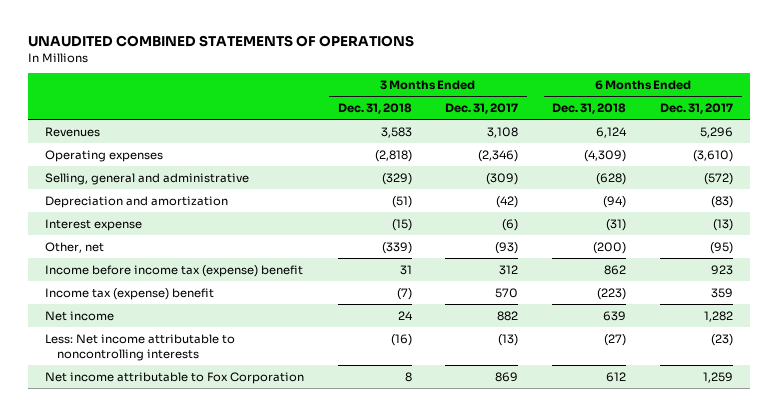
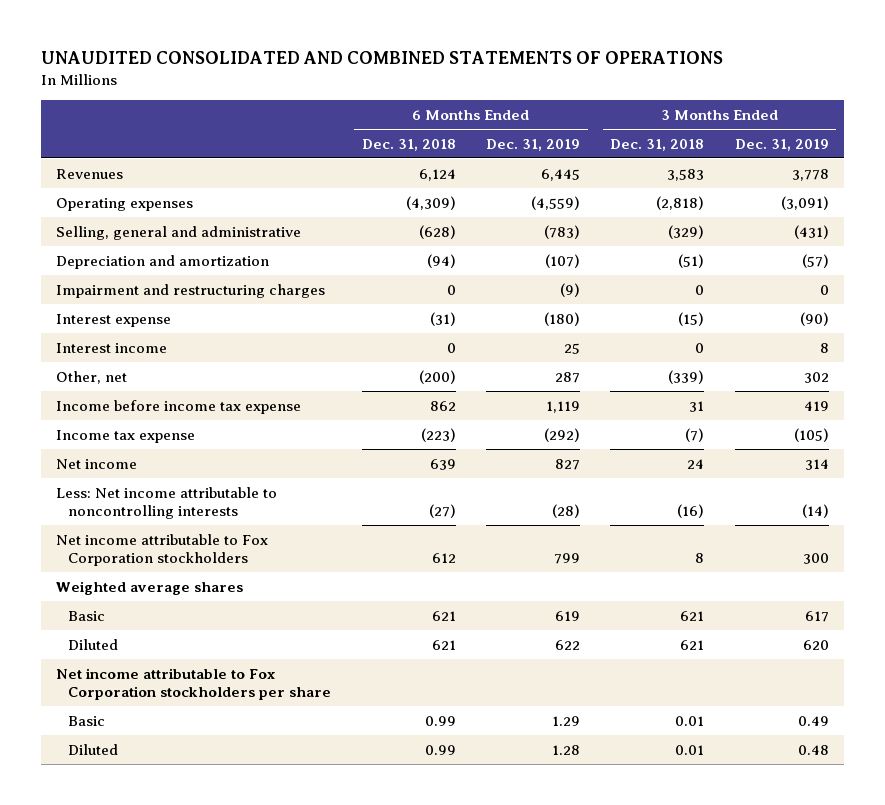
[27,34,414,47] UNAUDITED COMBINED STATEMENTS OF OPERATIONS -> [40,51,723,65] UNAUDITED CONSOLIDATED AND COMBINED STATEMENTS OF OPERATIONS
[445,103,519,115] Dec. 31, 2017 -> none
[660,103,734,115] Dec. 31, 2017 -> none
none -> [486,138,581,151] Dec. 31, 2019
none -> [734,138,829,151] Dec. 31, 2019
none -> [55,283,325,298] Impairment and restructuring charges
none -> [55,342,167,353] Interest income
[44,264,303,277] Income before income tax (expense) benefit -> [55,399,301,414] Income before income tax expense
[44,287,214,300] Income tax (expense) benefit -> [55,429,195,443] Income tax expense
[44,371,304,384] Net income attributable to Fox Corporation -> [55,533,268,567] Net income attributable to Fox Corporation stockholders
none -> [55,580,243,595] Weighted average shares
none -> [68,610,106,621] Basic
none -> [68,638,119,650] Diluted
none -> [55,667,332,701] Net income attributable to Fox Corporation stockholders per share
none -> [68,715,106,726] Basic
none -> [68,743,119,755] Diluted

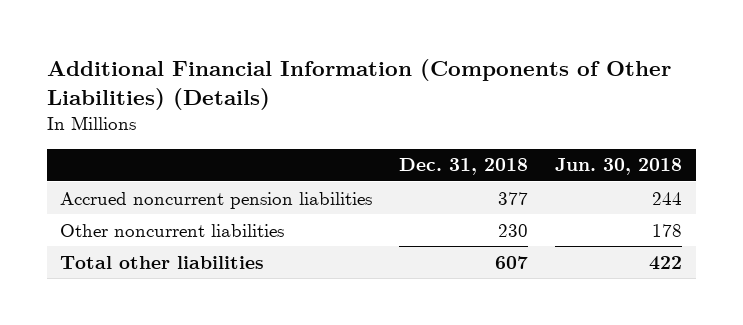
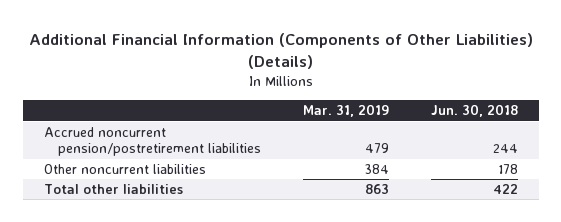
[399,158,529,176] Dec. 31, 2018 -> none
none -> [302,104,389,118] Mar. 31, 2019
[60,191,373,209] Accrued noncurrent pension liabilities -> [43,126,261,157] Accrued noncurrent pension/postretirement liabilities

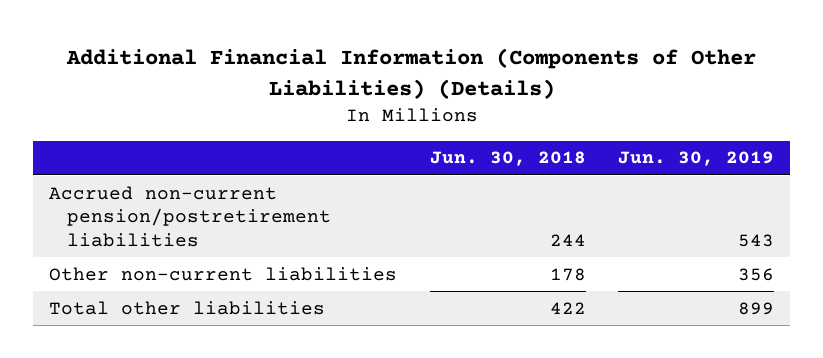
[302,104,389,118] Mar. 31, 2019 -> none
none -> [617,151,774,167] Jun. 30, 2019
[43,126,261,157] Accrued noncurrent pension/postretirement liabilities -> [49,185,331,248] Accrued non-current pension/postretirement liabilities
[43,163,206,174] Other noncurrent liabilities -> [49,266,398,281] Other non-current liabilities

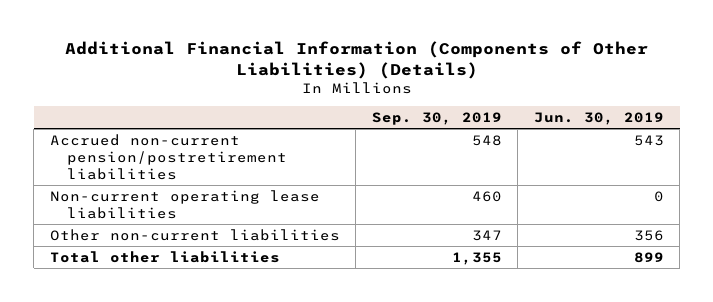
[429,151,586,167] Jun. 30, 2018 -> none
none -> [371,112,502,126] Sep. 30, 2019
none -> [49,189,320,219] Non-current operating lease liabilities

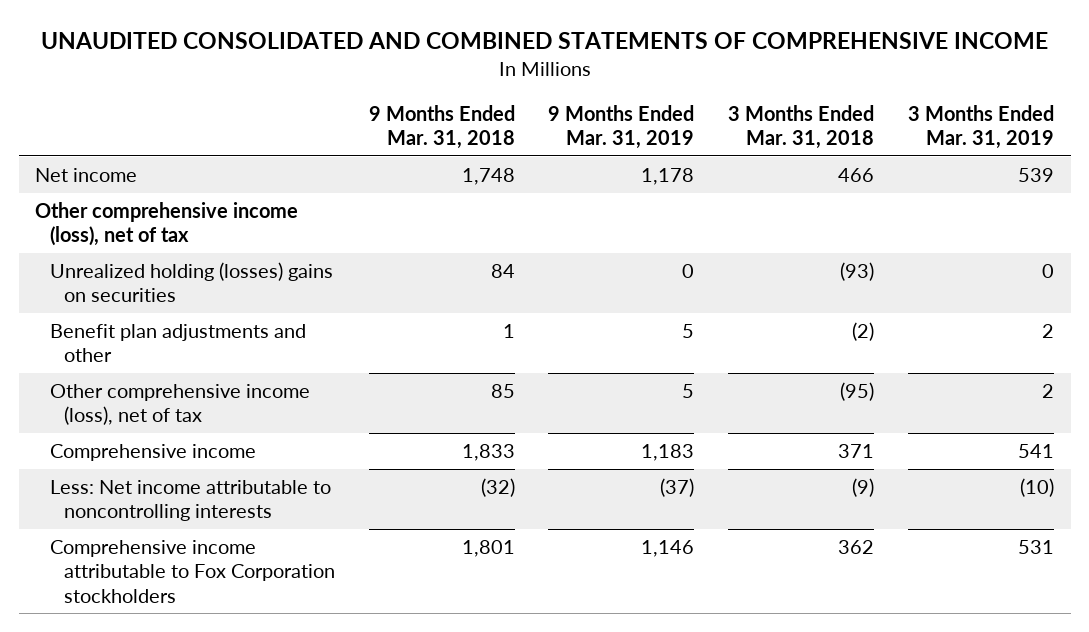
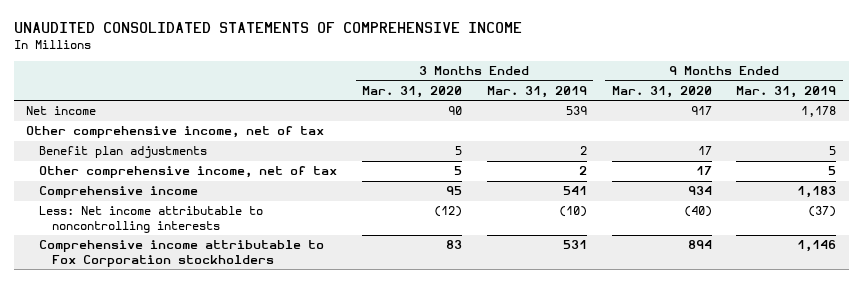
[40,32,1048,50] UNAUDITED CONSOLIDATED AND COMBINED STATEMENTS OF COMPREHENSIVE INCOME -> [14,21,523,33] UNAUDITED CONSOLIDATED STATEMENTS OF COMPREHENSIVE INCOME
[368,104,515,149] 9 Months Ended Mar. 31, 2018 -> none
[728,104,875,149] 3 Months Ended Mar. 31, 2018 -> none
none -> [361,85,462,98] Mar. 31, 2020
none -> [611,85,712,98] Mar. 31, 2020
[49,262,333,303] Unrealized holding (losses) gains on securities -> none
[35,202,299,247] Other comprehensive income (loss), net of tax -> [26,126,325,139] Other comprehensive income, net of tax
[49,324,306,363] Benefit plan adjustments and other -> [39,146,208,159] Benefit plan adjustments
[49,384,310,426] Other comprehensive income (loss), net of tax -> [39,166,338,179] Other comprehensive income, net of tax

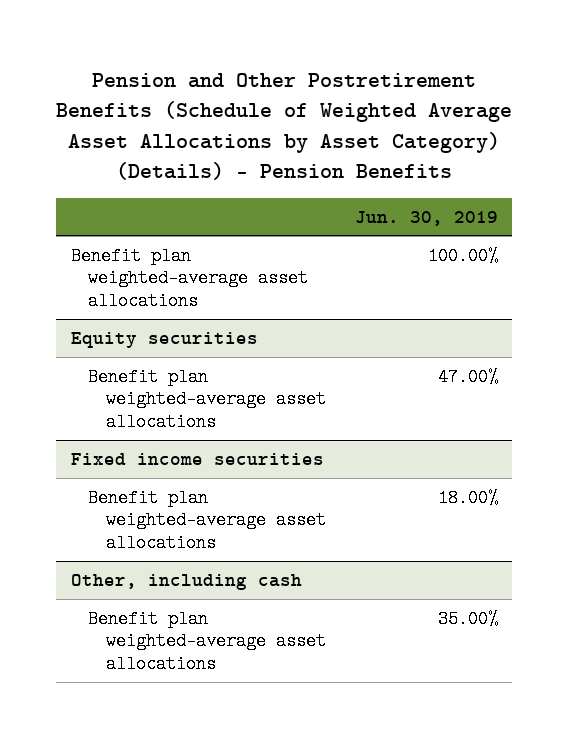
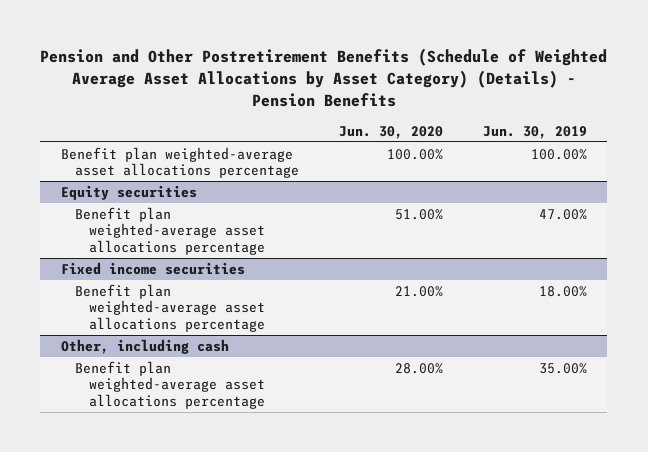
none -> [338,125,443,139] Jun. 30, 2020
[70,246,309,311] Benefit plan weighted-average asset allocations -> [60,146,299,179] Benefit plan weighted-average asset allocations percentage
[88,367,326,432] Benefit plan weighted-average asset allocations -> [74,206,265,255] Benefit plan weighted-average asset allocations percentage
[88,488,326,553] Benefit plan weighted-average asset allocations -> [74,283,265,332] Benefit plan weighted-average asset allocations percentage
[88,609,326,674] Benefit plan weighted-average asset allocations -> [74,360,265,409] Benefit plan weighted-average asset allocations percentage

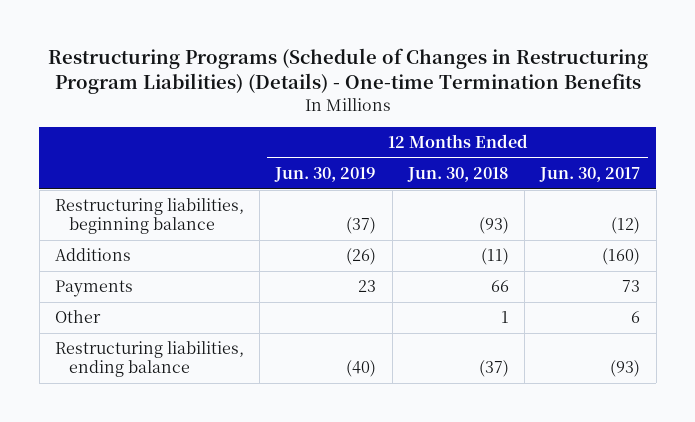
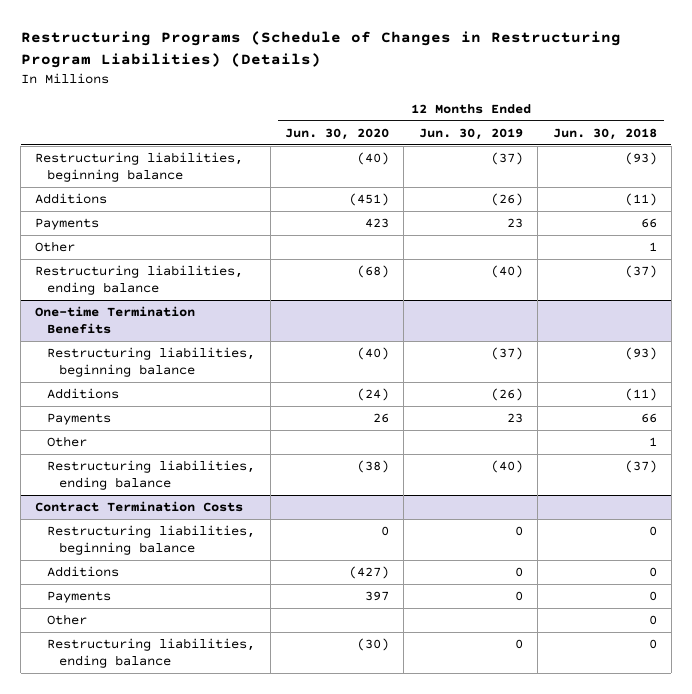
[47,48,648,95] Restructuring Programs (Schedule of Changes in Restructuring Program Liabilities) (Details) - One-time Termination Benefits -> [20,31,621,69] Restructuring Programs (Schedule of Changes in Restructuring Program Liabilities) (Details)
[539,167,641,183] Jun. 30, 2017 -> none
none -> [285,128,390,141] Jun. 30, 2020
none -> [35,306,196,335] One-time Termination Benefits
none -> [47,347,256,378] Restructuring liabilities, beginning balance
none -> [47,388,120,400] Additions
none -> [47,413,112,426] Payments
none -> [47,436,88,448] Other
none -> [47,460,256,491] Restructuring liabilities, ending balance
none -> [35,501,244,513] Contract Termination Costs
none -> [47,525,256,556] Restructuring liabilities, beginning balance
none -> [47,566,120,578] Additions
none -> [47,591,112,604] Payments
none -> [47,614,88,626] Other
none -> [47,638,256,669] Restructuring liabilities, ending balance

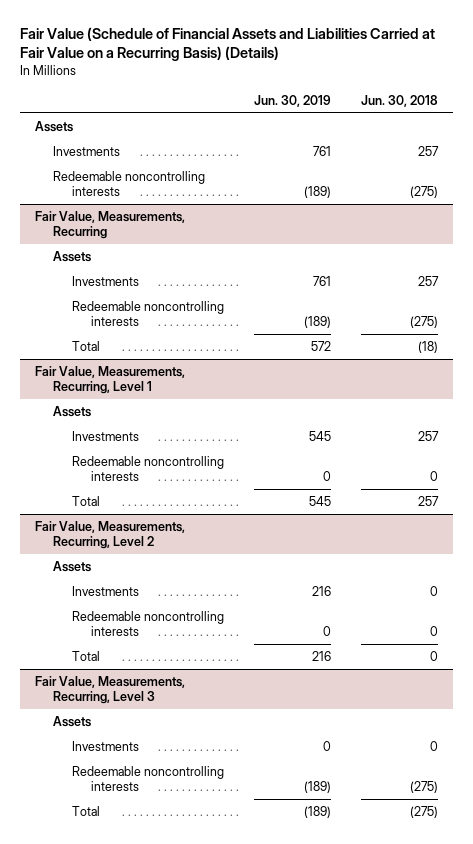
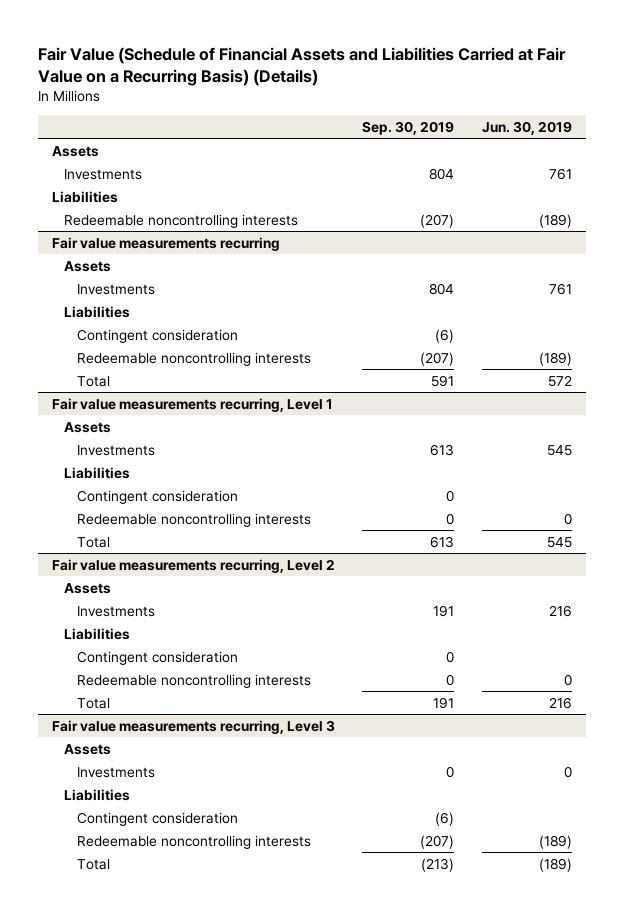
[360,94,438,107] Jun. 30, 2018 -> none
none -> [362,120,455,135] Sep. 30, 2019
none -> [51,190,118,203] Liabilities
[34,210,185,240] Fair Value, Measurements, Recurring -> [51,236,280,251] Fair value measurements recurring
none -> [64,305,131,318] Liabilities
none -> [76,328,238,343] Contingent consideration
[34,365,185,395] Fair Value, Measurements, Recurring, Level 1 -> [51,397,333,412] Fair value measurements recurring, Level 1
none -> [64,466,131,479] Liabilities
none -> [76,489,238,504] Contingent consideration
[34,520,185,550] Fair Value, Measurements, Recurring, Level 2 -> [51,558,335,573] Fair value measurements recurring, Level 2
none -> [64,627,131,640] Liabilities
none -> [76,650,238,665] Contingent consideration
[34,675,185,705] Fair Value, Measurements, Recurring, Level 3 -> [51,719,335,734] Fair value measurements recurring, Level 3
none -> [64,788,131,801] Liabilities
none -> [76,811,238,826] Contingent consideration

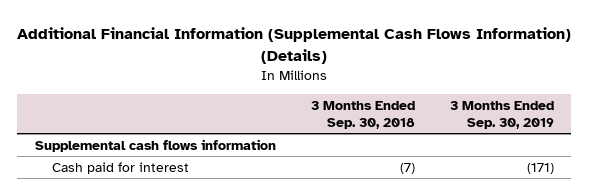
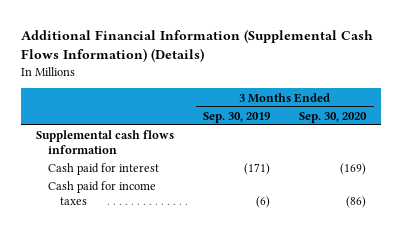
[310,100,415,129] 3 Months Ended Sep. 30, 2018 -> none
none -> [299,111,368,123] Sep. 30, 2020
none -> [48,181,157,205] Cash paid for income taxes

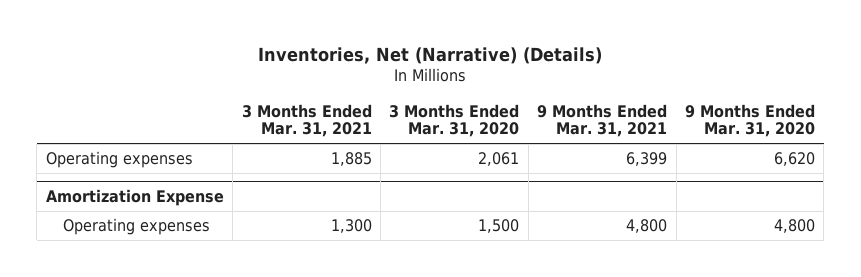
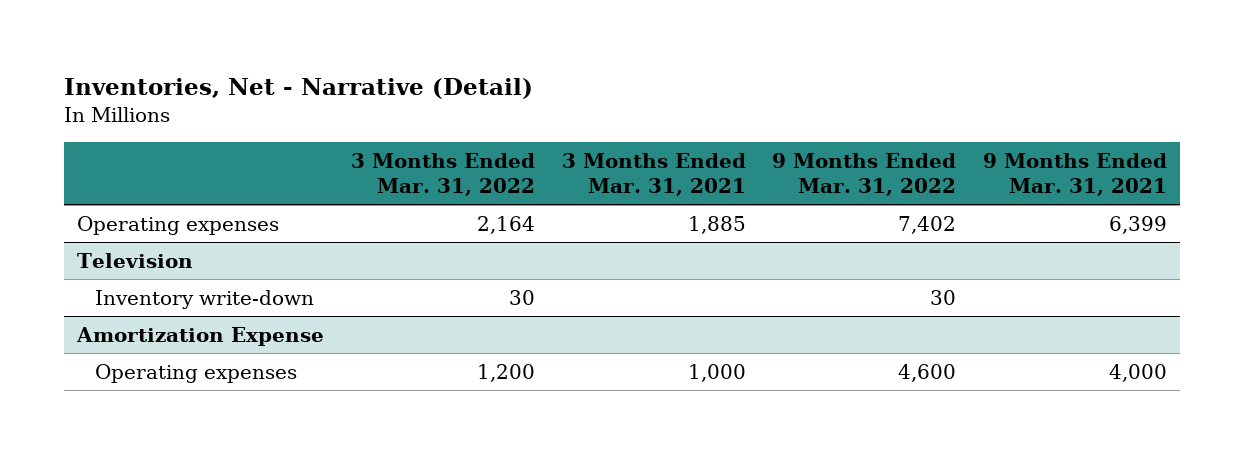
[258,46,603,64] Inventories, Net (Narrative) (Details) -> [64,78,534,100] Inventories, Net - Narrative (Detail)
[389,103,520,138] 3 Months Ended Mar. 31, 2020 -> none
[685,103,816,138] 9 Months Ended Mar. 31, 2020 -> none
none -> [351,153,536,197] 3 Months Ended Mar. 31, 2022
none -> [772,153,957,197] 9 Months Ended Mar. 31, 2022
none -> [77,252,194,268] Television
none -> [94,289,314,309] Inventory write-down
[330,219,372,234] 1,300 -> [687,363,746,382] 1,000
[626,219,668,234] 4,800 -> [1109,363,1168,382] 4,000

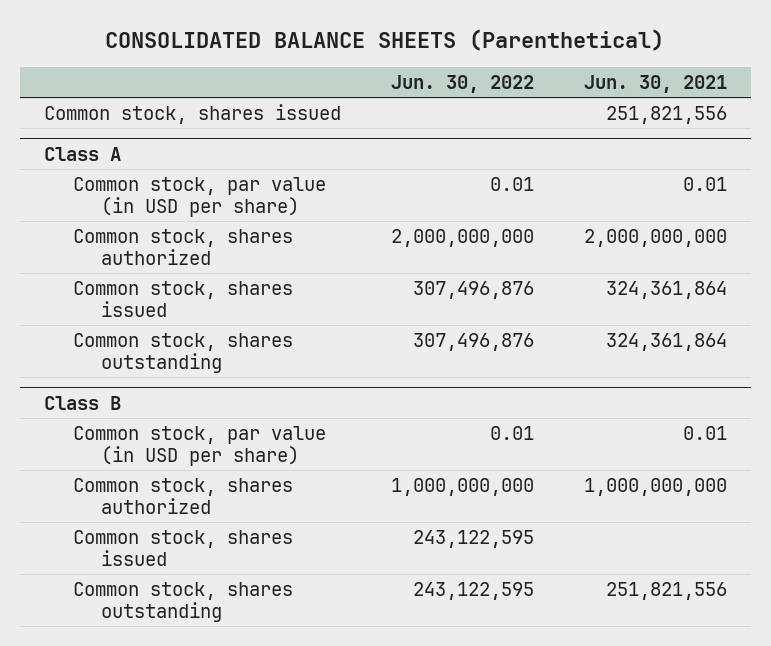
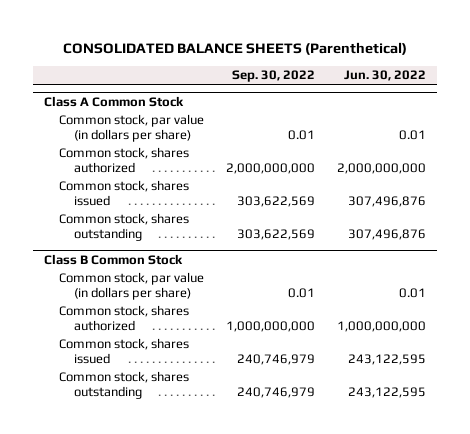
[583,75,727,94] Jun. 30, 2021 -> none
none -> [232,70,316,83] Sep. 30, 2022
[44,104,342,125] Common stock, shares issued -> none
[44,146,122,161] Class A -> [44,95,185,107] Class A Common Stock
[72,177,326,217] Common stock, par value (in USD per share) -> [59,114,205,143] Common stock, par value (in dollars per share)
[44,395,122,410] Class B -> [44,253,184,265] Class B Common Stock
[72,426,326,466] Common stock, par value (in USD per share) -> [59,272,205,301] Common stock, par value (in dollars per share)

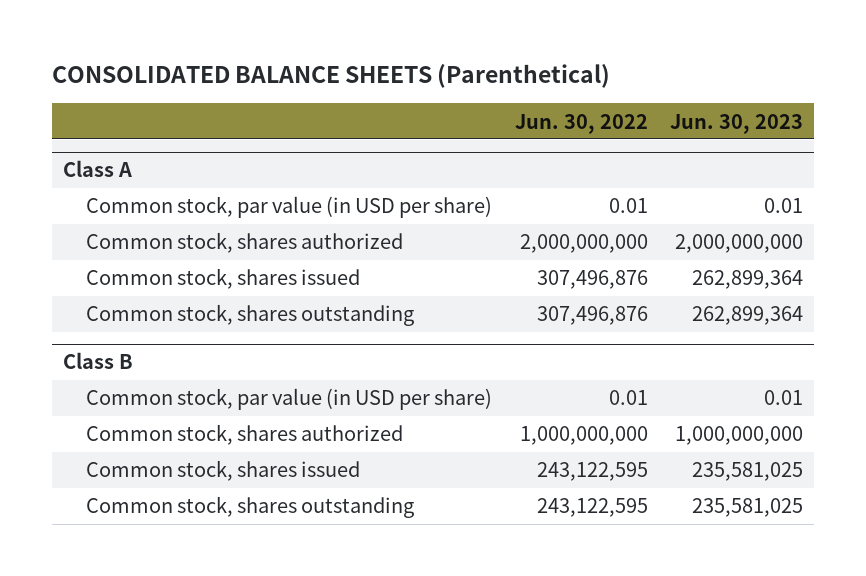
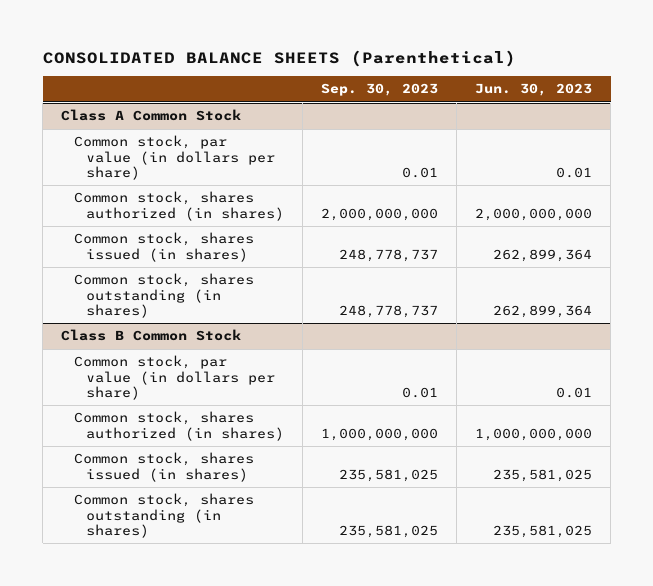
[514,113,648,134] Jun. 30, 2022 -> none
none -> [320,83,438,97] Sep. 30, 2023
[63,160,133,178] Class A -> [61,109,242,122] Class A Common Stock
[86,196,493,219] Common stock, par value (in USD per share) -> [73,135,275,181] Common stock, par value (in dollars per share)
[86,232,404,254] Common stock, shares authorized -> [73,191,284,221] Common stock, shares authorized (in shares)
[86,268,361,290] Common stock, shares issued -> [73,232,254,262] Common stock, shares issued (in shares)
[86,304,415,327] Common stock, shares outstanding -> [73,273,254,319] Common stock, shares outstanding (in shares)
[63,352,134,370] Class B -> [61,329,242,342] Class B Common Stock
[86,388,493,411] Common stock, par value (in USD per share) -> [73,355,275,401] Common stock, par value (in dollars per share)
[86,424,404,446] Common stock, shares authorized -> [73,411,284,441] Common stock, shares authorized (in shares)
[86,460,361,482] Common stock, shares issued -> [73,452,254,482] Common stock, shares issued (in shares)
[86,496,415,519] Common stock, shares outstanding -> [73,493,254,539] Common stock, shares outstanding (in shares)

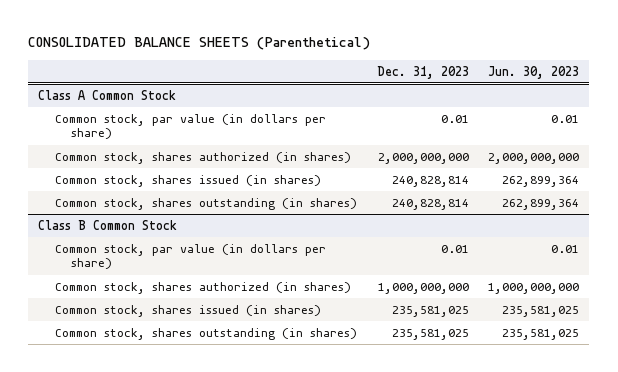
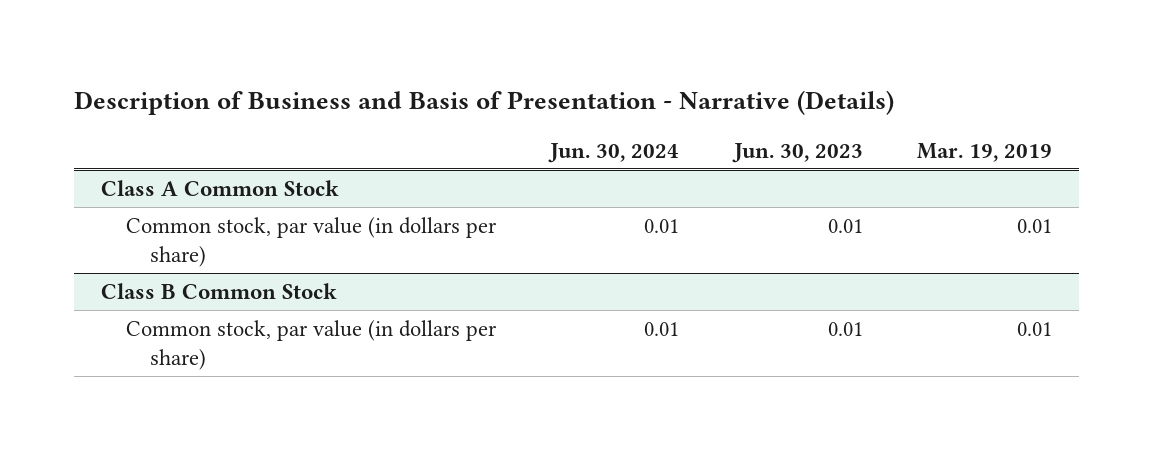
[28,37,371,51] CONSOLIDATED BALANCE SHEETS (Parenthetical) -> [74,90,895,116] Description of Business and Basis of Presentation - Narrative (Details)
[376,65,469,79] Dec. 31, 2023 -> none
none -> [548,142,680,163] Jun. 30, 2024
none -> [917,142,1053,162] Mar. 19, 2019
[54,151,351,164] Common stock, shares authorized (in shares) -> none
[54,174,321,187] Common stock, shares issued (in shares) -> none
[54,197,357,210] Common stock, shares outstanding (in shares) -> none
[54,281,351,294] Common stock, shares authorized (in shares) -> none
[54,304,321,317] Common stock, shares issued (in shares) -> none
[54,327,357,340] Common stock, shares outstanding (in shares) -> none

